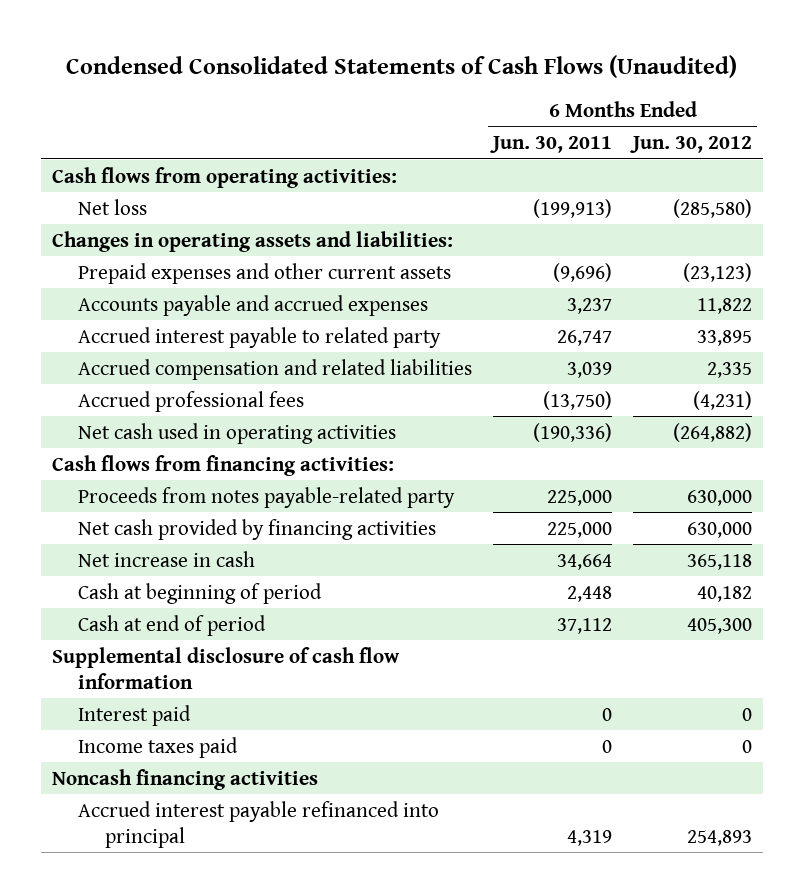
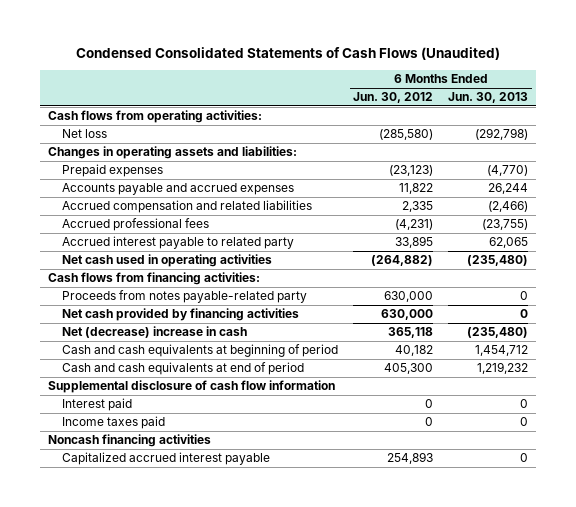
[490,136,613,154] Jun. 30, 2011 -> none
none -> [448,92,529,104] Jun. 30, 2013
[78,262,452,284] Prepaid expenses and other current assets -> [62,164,164,178] Prepaid expenses
[78,326,442,348] Accrued interest payable to related party -> [62,236,295,250] Accrued interest payable to related party
[78,550,256,567] Net increase in cash -> [62,326,248,339] Net (decrease) increase in cash
[78,582,323,604] Cash at beginning of period -> [62,344,339,358] Cash and cash equivalents at beginning of period
[78,614,267,636] Cash at end of period -> [62,362,305,376] Cash and cash equivalents at end of period
[78,800,440,848] Accrued interest payable refinanced into principal -> [62,452,271,466] Capitalized accrued interest payable

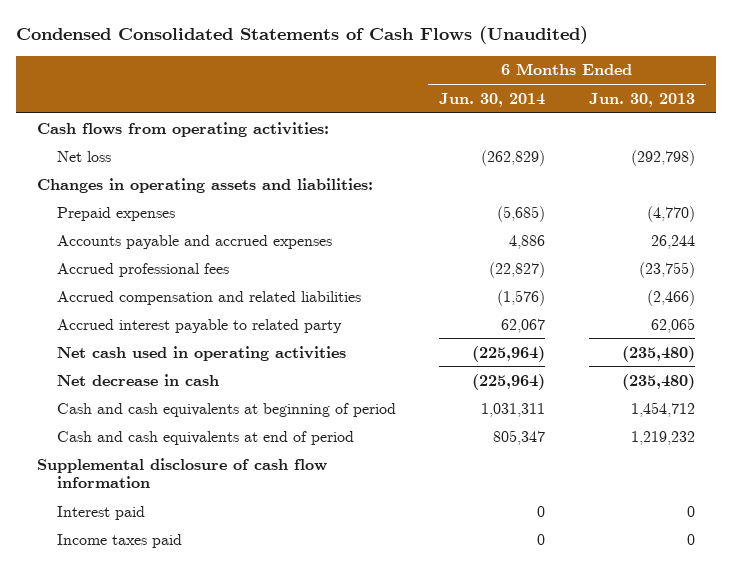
[353,92,434,104] Jun. 30, 2012 -> none
none -> [439,92,546,107] Jun. 30, 2014
[62,200,313,214] Accrued compensation and related liabilities -> [56,290,361,305] Accrued compensation and related liabilities
[47,272,260,286] Cash flows from financing activities: -> none
[62,290,308,304] Proceeds from notes payable-related party -> none
[62,308,300,322] Net cash provided by financing activities -> none
[62,326,248,339] Net (decrease) increase in cash -> [56,373,219,386] Net decrease in cash
[47,434,211,448] Noncash financing activities -> none
[62,452,271,466] Capitalized accrued interest payable -> none

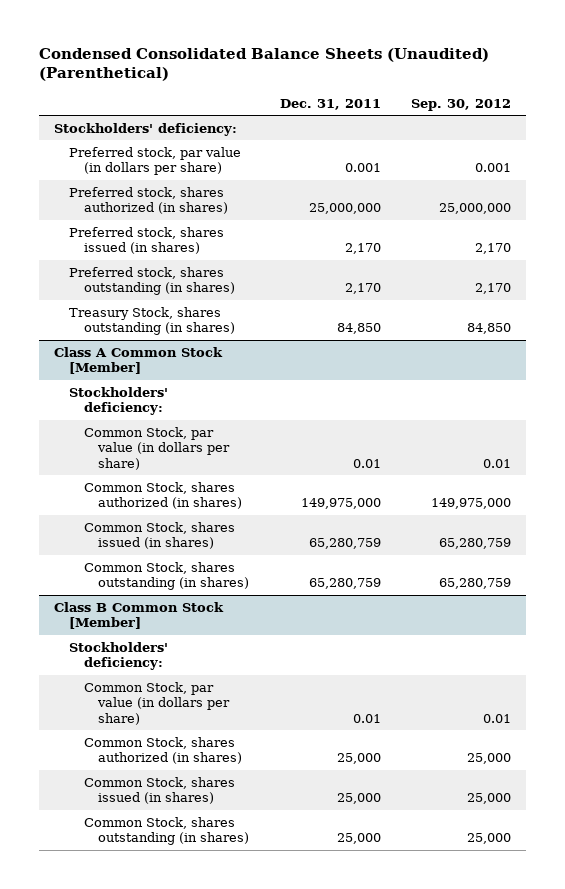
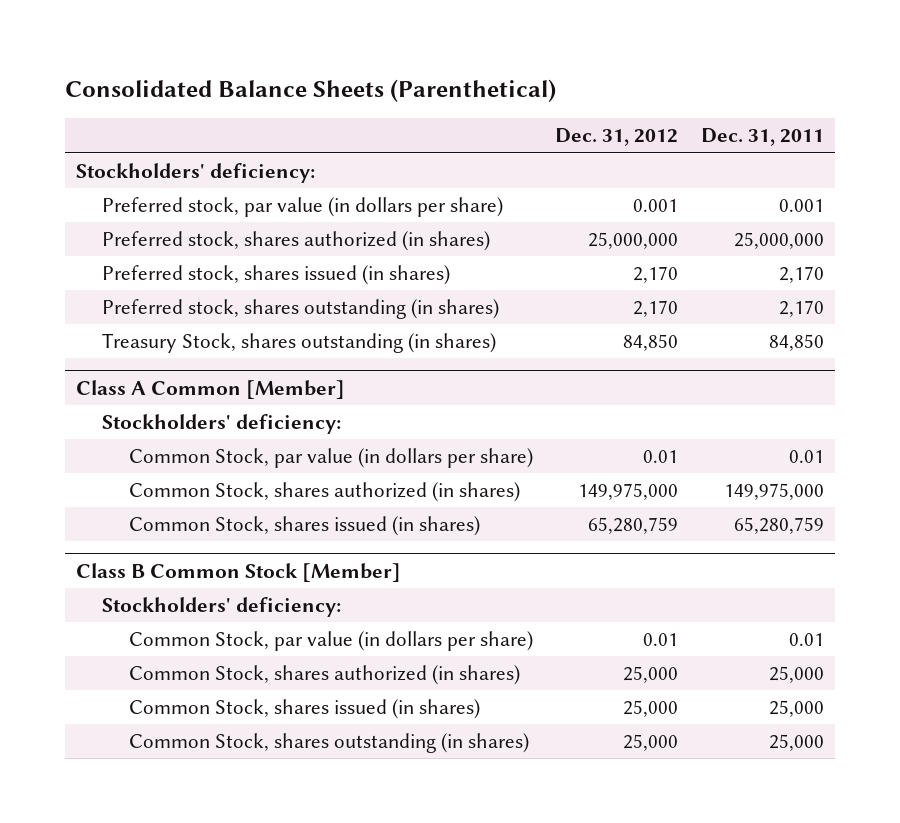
[38,47,489,82] Condensed Consolidated Balance Sheets (Unaudited) (Parenthetical) -> [64,79,556,103] Consolidated Balance Sheets (Parenthetical)
[410,98,511,111] Sep. 30, 2012 -> none
none -> [555,128,679,147] Dec. 31, 2012
[53,346,223,375] Class A Common Stock [Member] -> [75,379,345,399] Class A Common [Member]
[83,561,250,591] Common Stock, shares outstanding (in shares) -> none

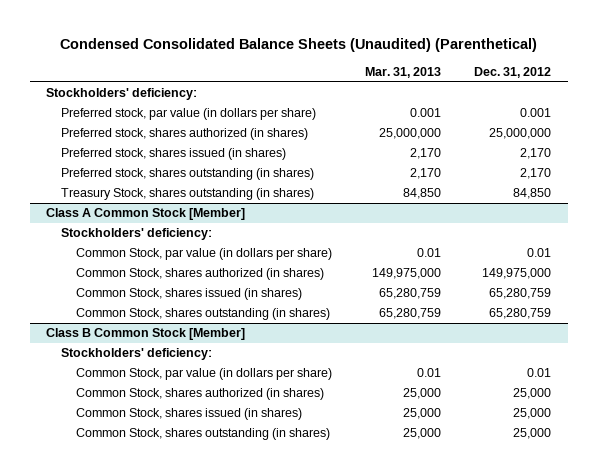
[64,79,556,103] Consolidated Balance Sheets (Parenthetical) -> [59,38,537,53] Condensed Consolidated Balance Sheets (Unaudited) (Parenthetical)
[700,128,824,147] Dec. 31, 2011 -> none
none -> [365,67,442,79] Mar. 31, 2013
[75,379,345,399] Class A Common [Member] -> [46,208,246,221] Class A Common Stock [Member]
none -> [76,308,331,321] Common Stock, shares outstanding (in shares)

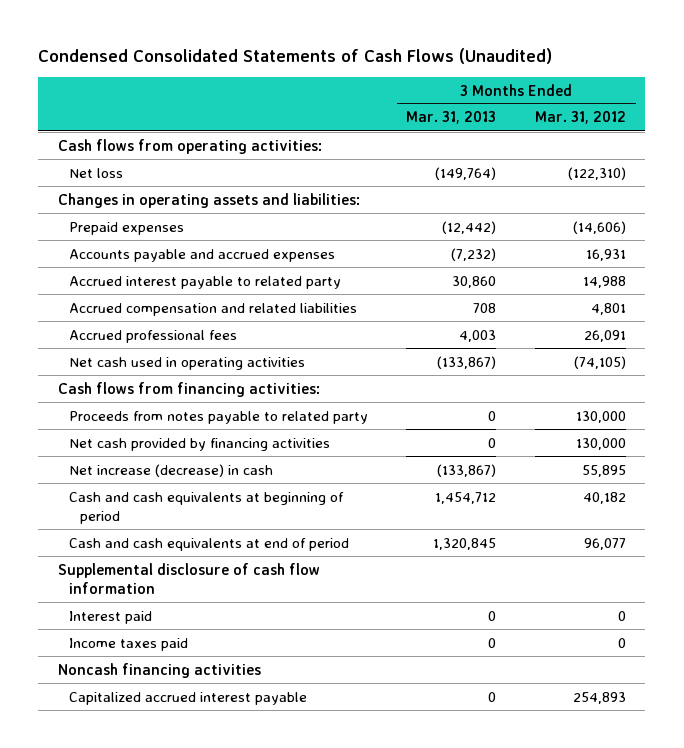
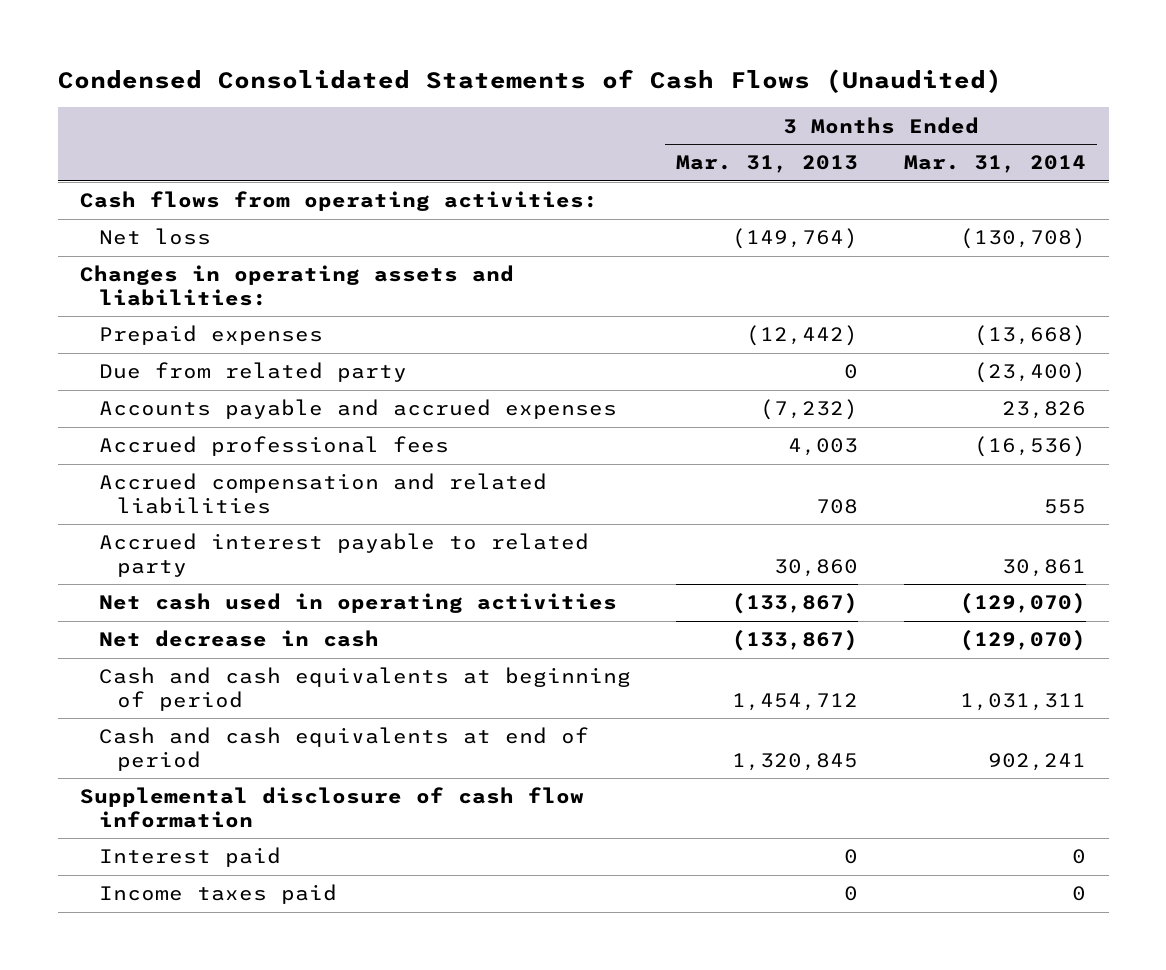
[534,111,626,125] Mar. 31, 2012 -> none
none -> [903,155,1086,174] Mar. 31, 2014
none -> [98,362,407,383] Due from related party
[68,302,357,316] Accrued compensation and related liabilities -> [98,473,547,514] Accrued compensation and related liabilities
[68,275,341,289] Accrued interest payable to related party -> [98,533,589,577] Accrued interest payable to related party
[57,381,320,397] Cash flows from financing activities: -> none
[68,410,368,424] Proceeds from notes payable to related party -> none
[68,437,330,451] Net cash provided by financing activities -> none
[68,463,273,477] Net increase (decrease) in cash -> [98,630,379,648] Net decrease in cash
[57,662,261,678] Noncash financing activities -> none
[68,691,307,705] Capitalized accrued interest payable -> none

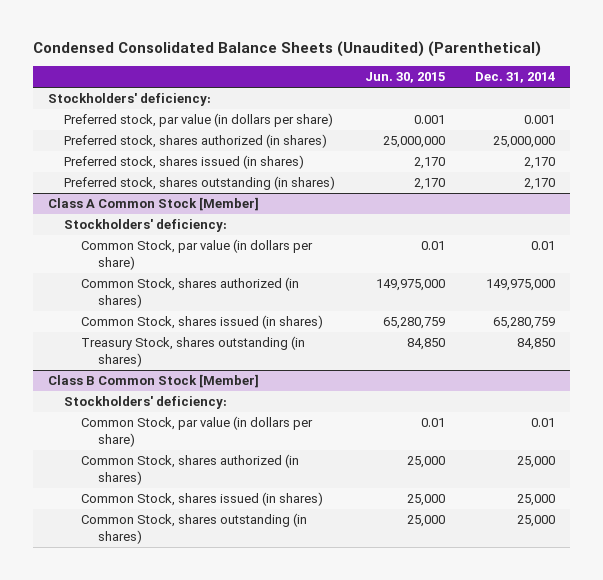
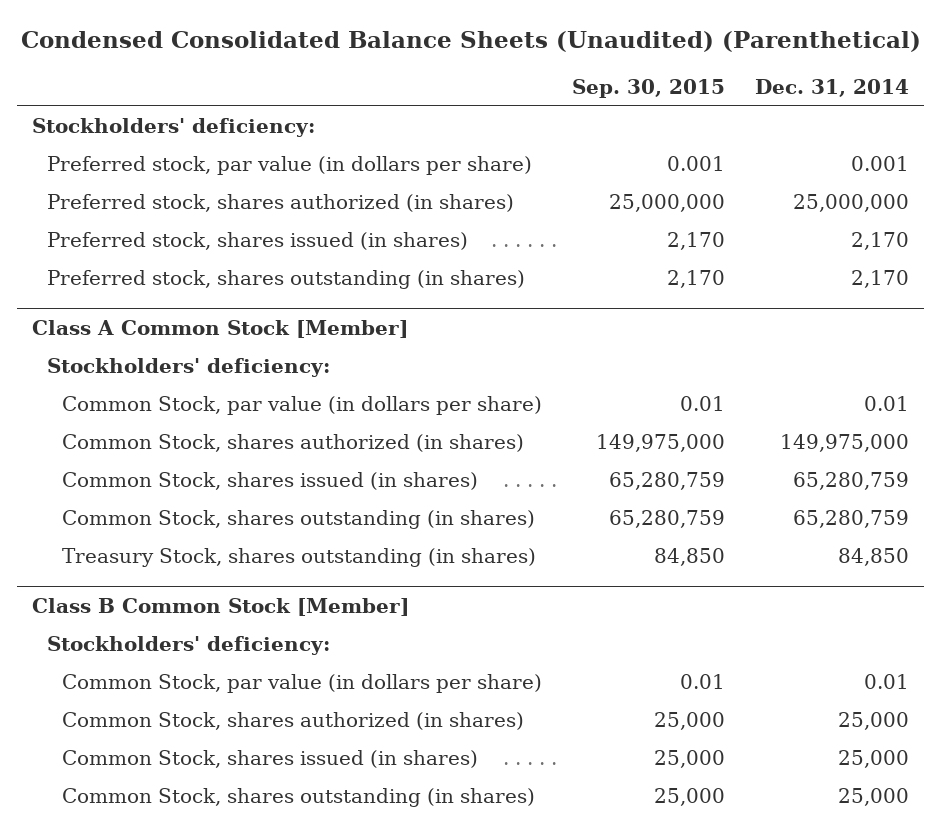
[365,72,446,84] Jun. 30, 2015 -> none
none -> [571,78,725,98] Sep. 30, 2015
none -> [61,510,535,530] Common Stock, shares outstanding (in shares)

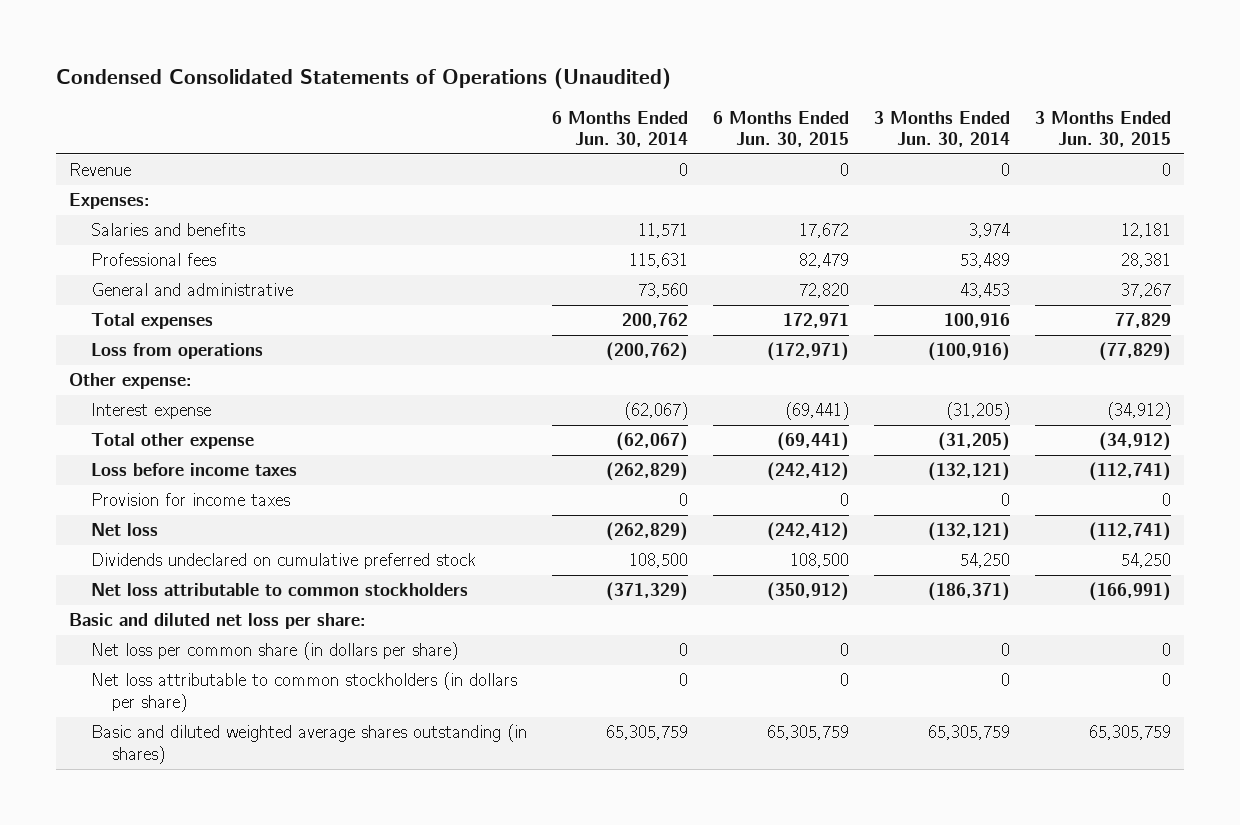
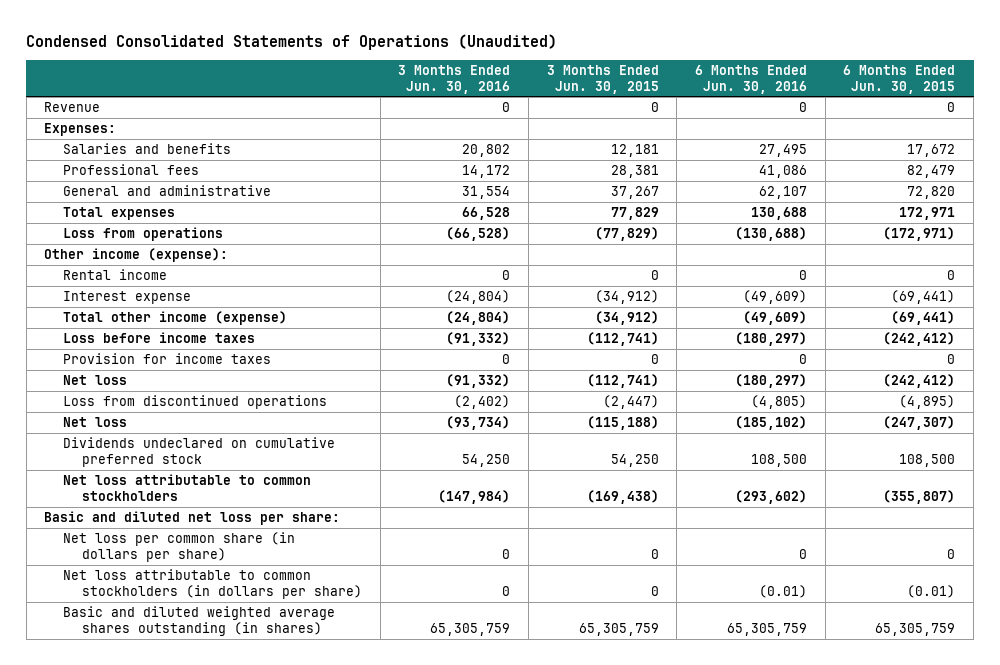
[551,110,688,147] 6 Months Ended Jun. 30, 2014 -> none
[874,110,1011,147] 3 Months Ended Jun. 30, 2014 -> none
none -> [398,64,511,94] 3 Months Ended Jun. 30, 2016
none -> [695,64,808,94] 6 Months Ended Jun. 30, 2016
[68,373,192,390] Other expense: -> [44,248,229,263] Other income (expense):
none -> [63,269,168,281] Rental income
[90,433,254,450] Total other expense -> [63,311,288,326] Total other income (expense)
none -> [63,395,328,410] Loss from discontinued operations
none -> [63,417,128,428] Net loss
[767,582,850,602] (350,912) -> [883,490,956,505] (355,807)
[1089,582,1172,602] (166,991) -> [586,490,659,505] (169,438)
[840,673,850,687] 0 -> [907,585,956,599] (0.01)

